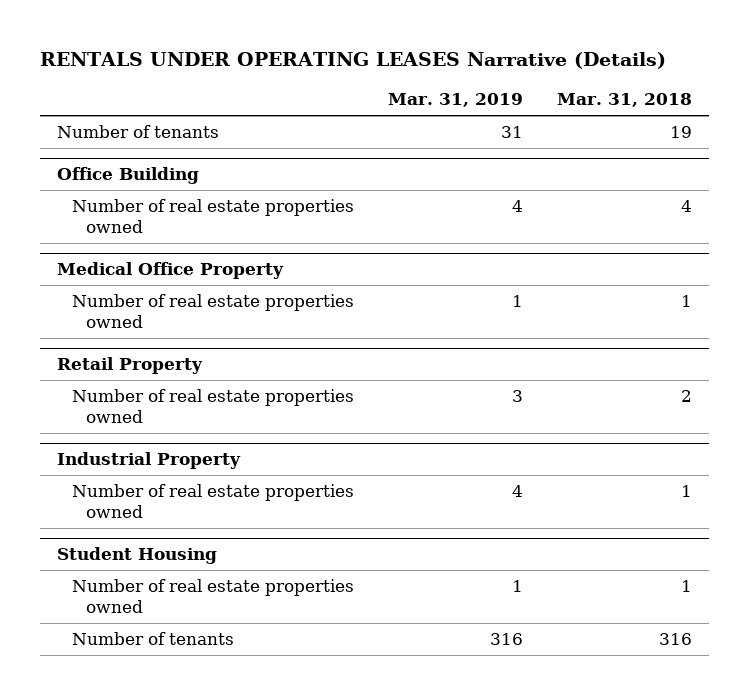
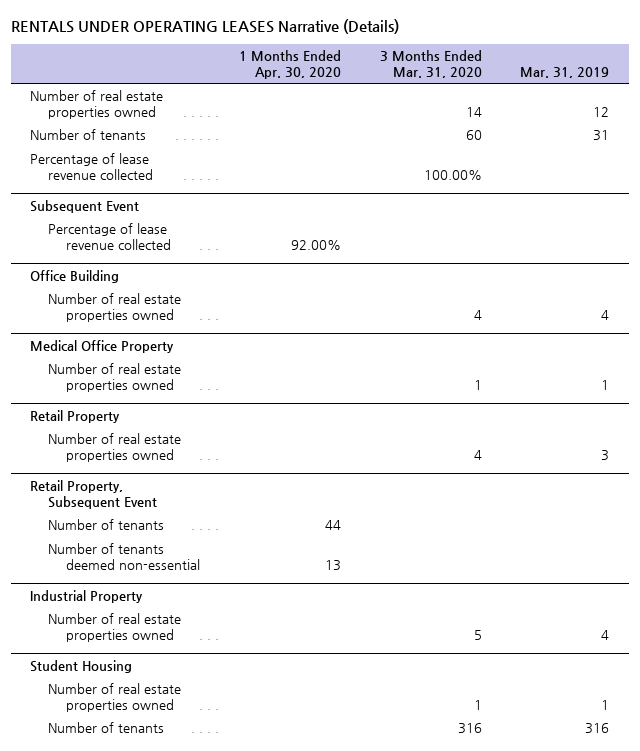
[557,93,693,108] Mar. 31, 2018 -> none
none -> [238,50,341,80] 1 Months Ended Apr. 30, 2020
none -> [379,50,482,79] 3 Months Ended Mar. 31, 2020
none -> [30,90,164,120] Number of real estate properties owned
none -> [30,153,153,181] Percentage of lease revenue collected
none -> [30,200,140,214] Subsequent Event
none -> [47,223,171,251] Percentage of lease revenue collected
none -> [30,480,157,509] Retail Property, Subsequent Event
none -> [47,519,164,531] Number of tenants
none -> [47,543,200,571] Number of tenants deemed non-essential

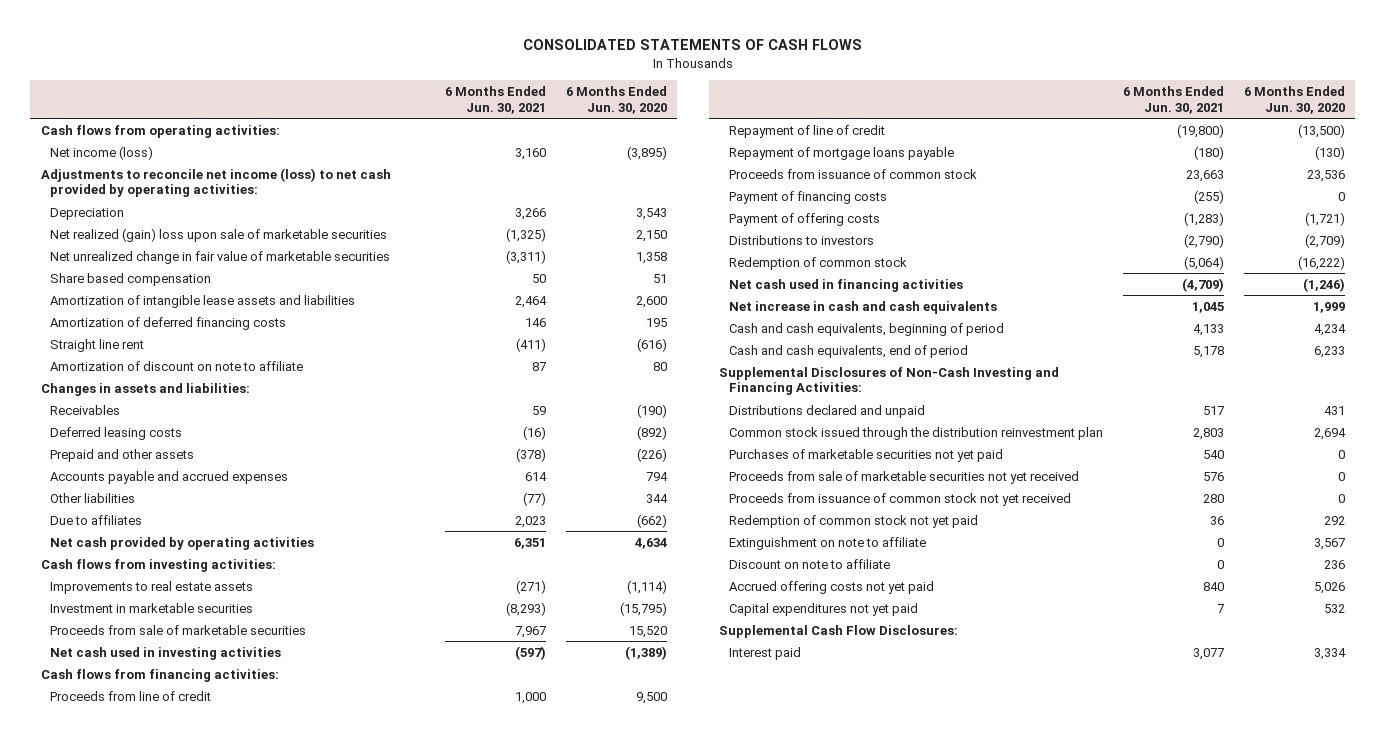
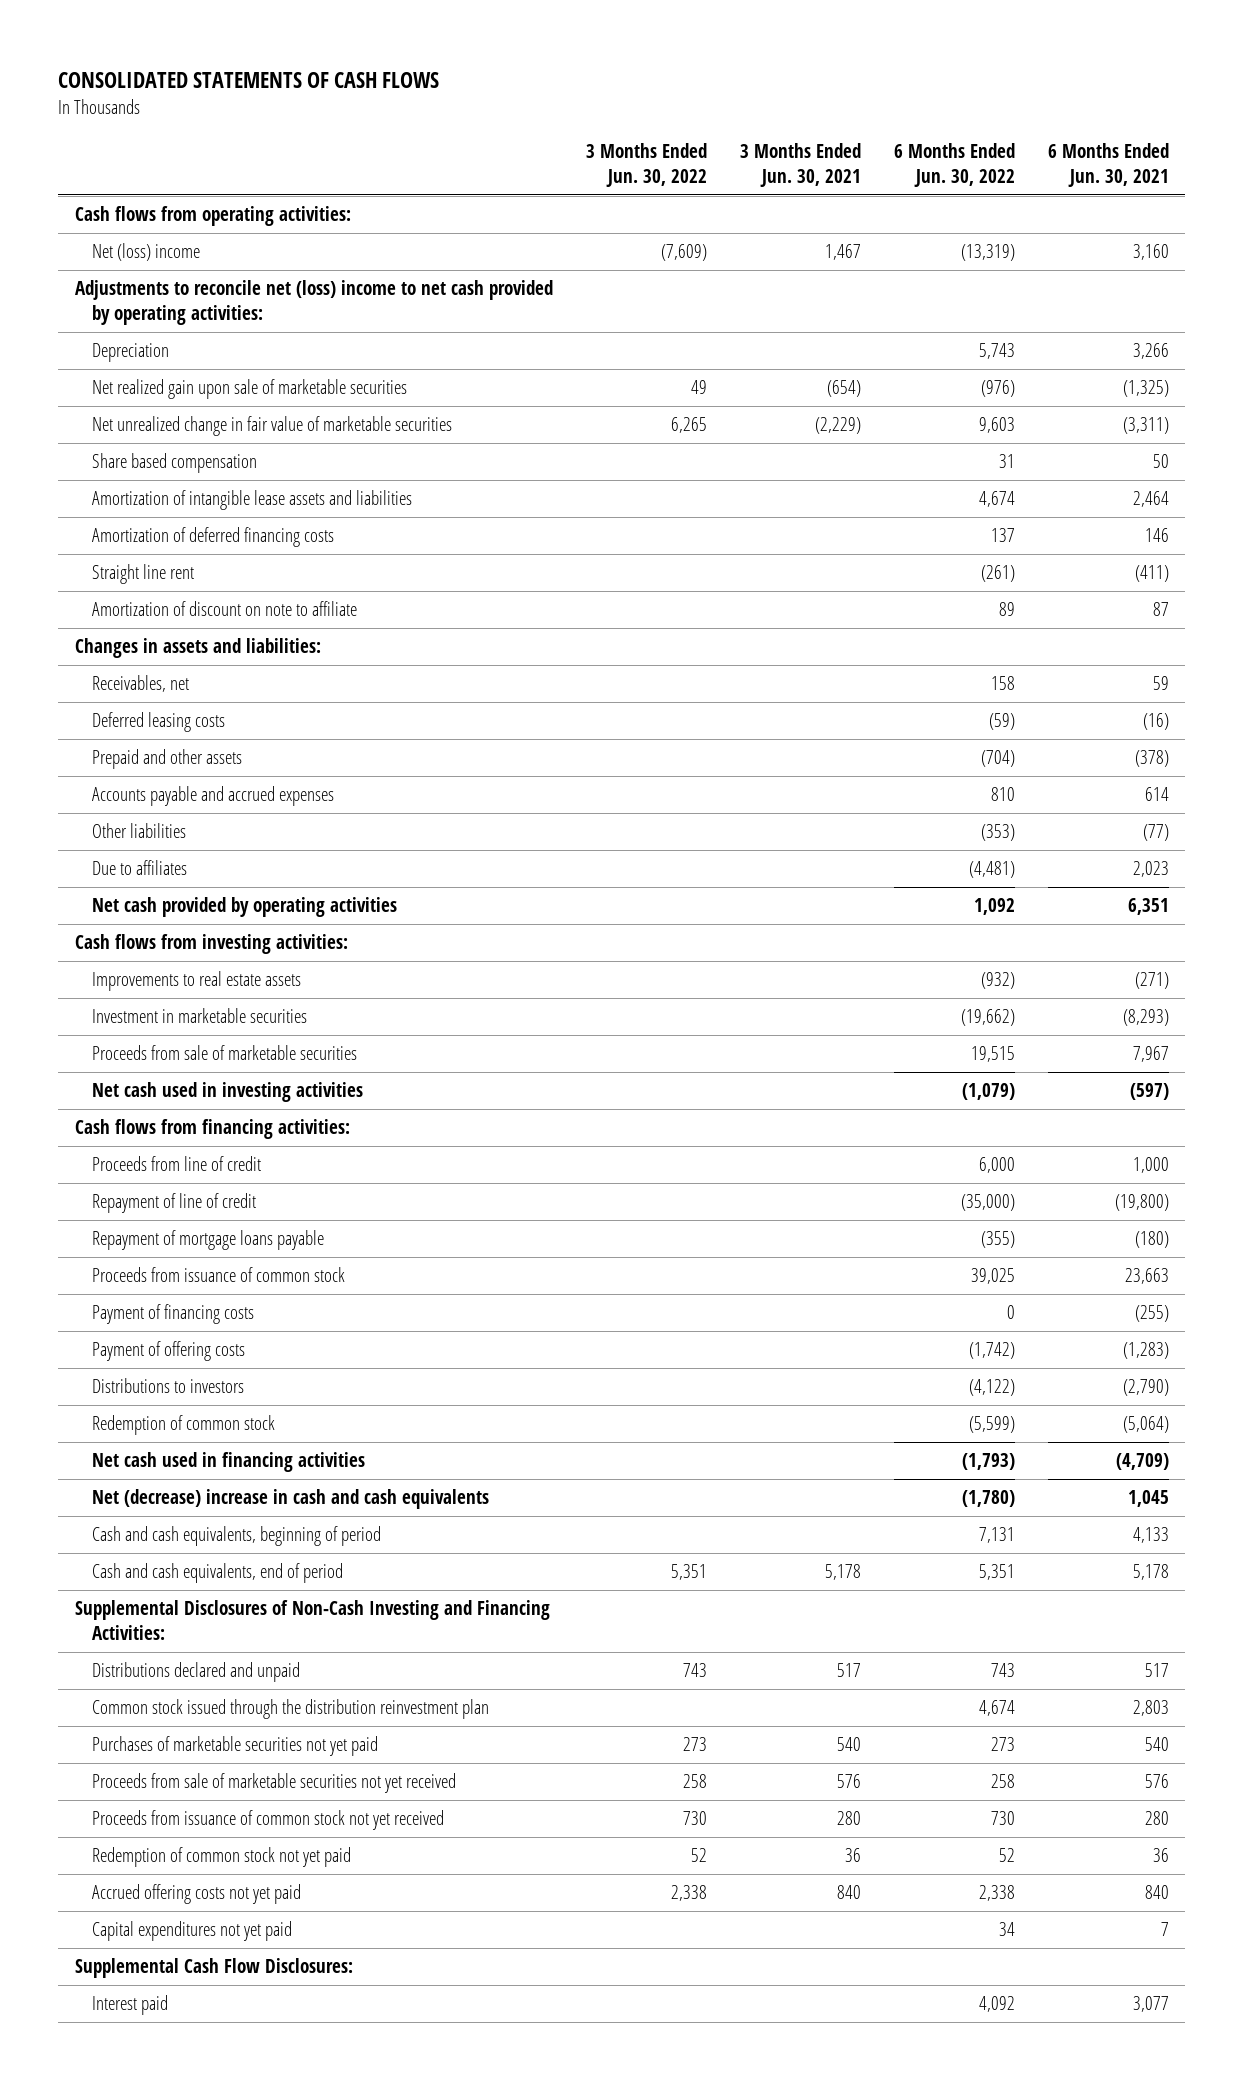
[565,86,667,114] 6 Months Ended Jun. 30, 2020 -> none
none -> [585,143,707,188] 3 Months Ended Jun. 30, 2022
none -> [739,143,861,188] 3 Months Ended Jun. 30, 2021
none -> [893,143,1015,188] 6 Months Ended Jun. 30, 2022
[50,145,154,160] Net income (loss) -> [92,243,201,262] Net (loss) income
[40,167,391,198] Adjustments to reconcile net income (loss) to net cash provided by operating activities: -> [74,280,553,326] Adjustments to reconcile net (loss) income to net cash provided by operating activities:
[50,227,388,242] Net realized (gain) loss upon sale of marketable securities -> [92,379,408,400] Net realized gain upon sale of marketable securities
[50,404,121,415] Receivables -> [92,675,190,693] Receivables, net
[728,300,997,314] Net increase in cash and cash equivalents -> [92,1489,490,1510] Net (decrease) increase in cash and cash equivalents
[728,536,926,550] Extinguishment on note to affiliate -> none
[728,558,890,569] Discount on note to affiliate -> none

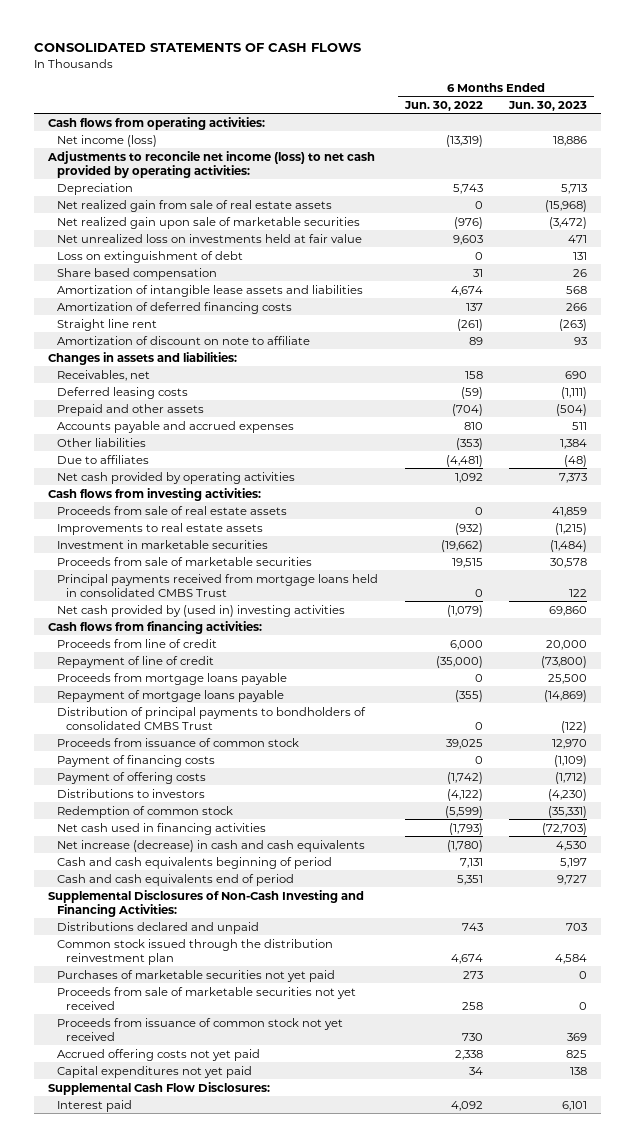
[585,143,707,188] 3 Months Ended Jun. 30, 2022 -> none
[739,143,861,188] 3 Months Ended Jun. 30, 2021 -> none
[1047,143,1169,188] 6 Months Ended Jun. 30, 2021 -> none
none -> [508,100,588,111] Jun. 30, 2023
[92,243,201,262] Net (loss) income -> [56,134,157,147] Net income (loss)
[74,280,553,326] Adjustments to reconcile net (loss) income to net cash provided by operating activities: -> [46,150,375,178] Adjustments to reconcile net income (loss) to net cash provided by operating activities:
none -> [56,199,332,212] Net realized gain from sale of real estate assets
[92,416,453,437] Net unrealized change in fair value of marketable securities -> [56,233,362,243] Net unrealized loss on investments held at fair value
none -> [56,250,243,263] Loss on extinguishment of debt
none -> [56,505,287,515] Proceeds from sale of real estate assets
none -> [56,573,378,597] Principal payments received from mortgage loans held in consolidated CMBS Trust
[92,1082,364,1103] Net cash used in investing activities -> [56,604,345,617] Net cash provided by (used in) investing activities
none -> [56,672,287,685] Proceeds from mortgage loans payable
none -> [56,706,366,730] Distribution of principal payments to bondholders of consolidated CMBS Trust
[92,1489,490,1510] Net (decrease) increase in cash and cash equivalents -> [56,839,365,852] Net increase (decrease) in cash and cash equivalents
[92,1526,382,1547] Cash and cash equivalents, beginning of period -> [56,856,332,869] Cash and cash equivalents beginning of period
[92,1563,344,1584] Cash and cash equivalents, end of period -> [56,873,294,886] Cash and cash equivalents end of period
[92,1847,352,1868] Redemption of common stock not yet paid -> none

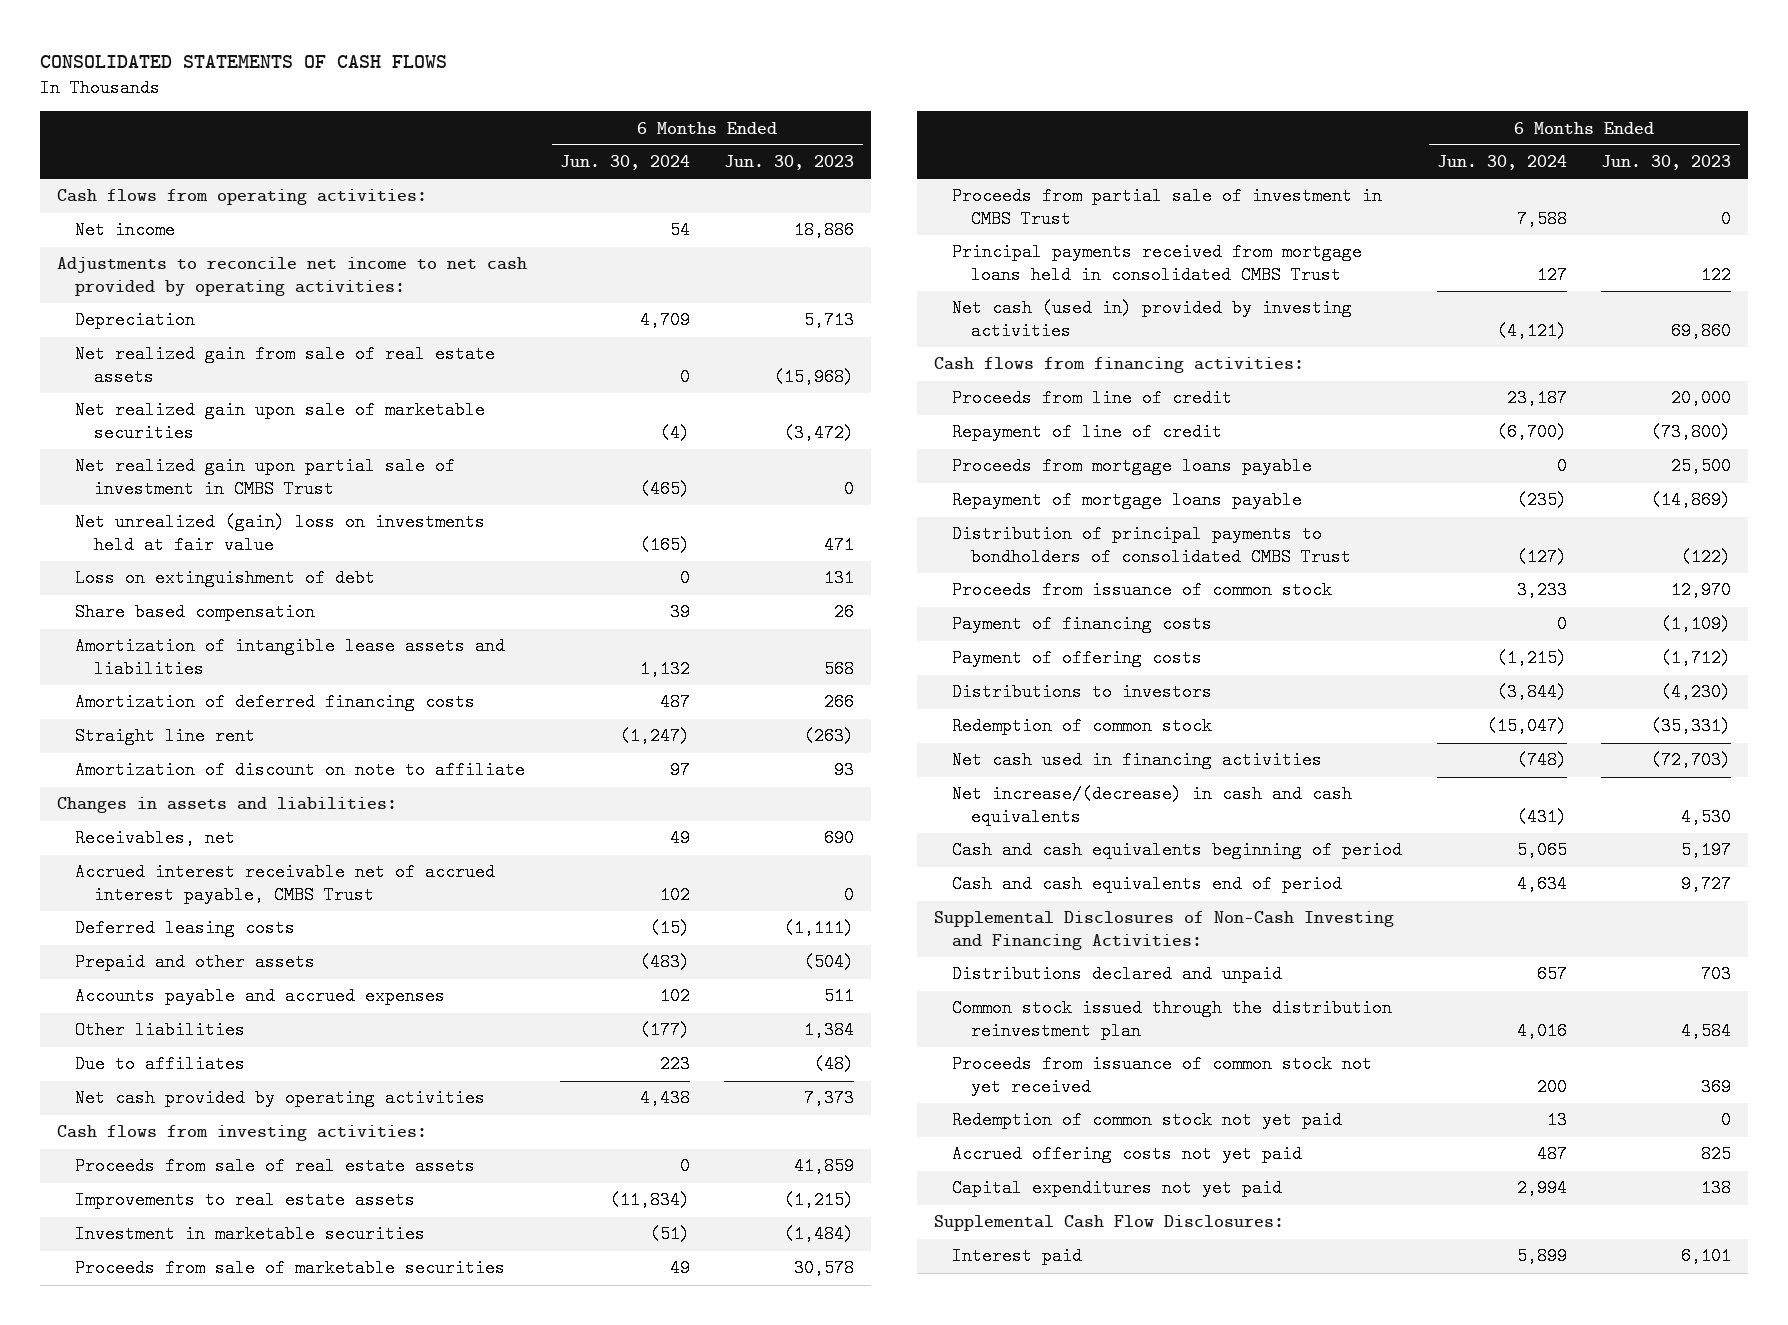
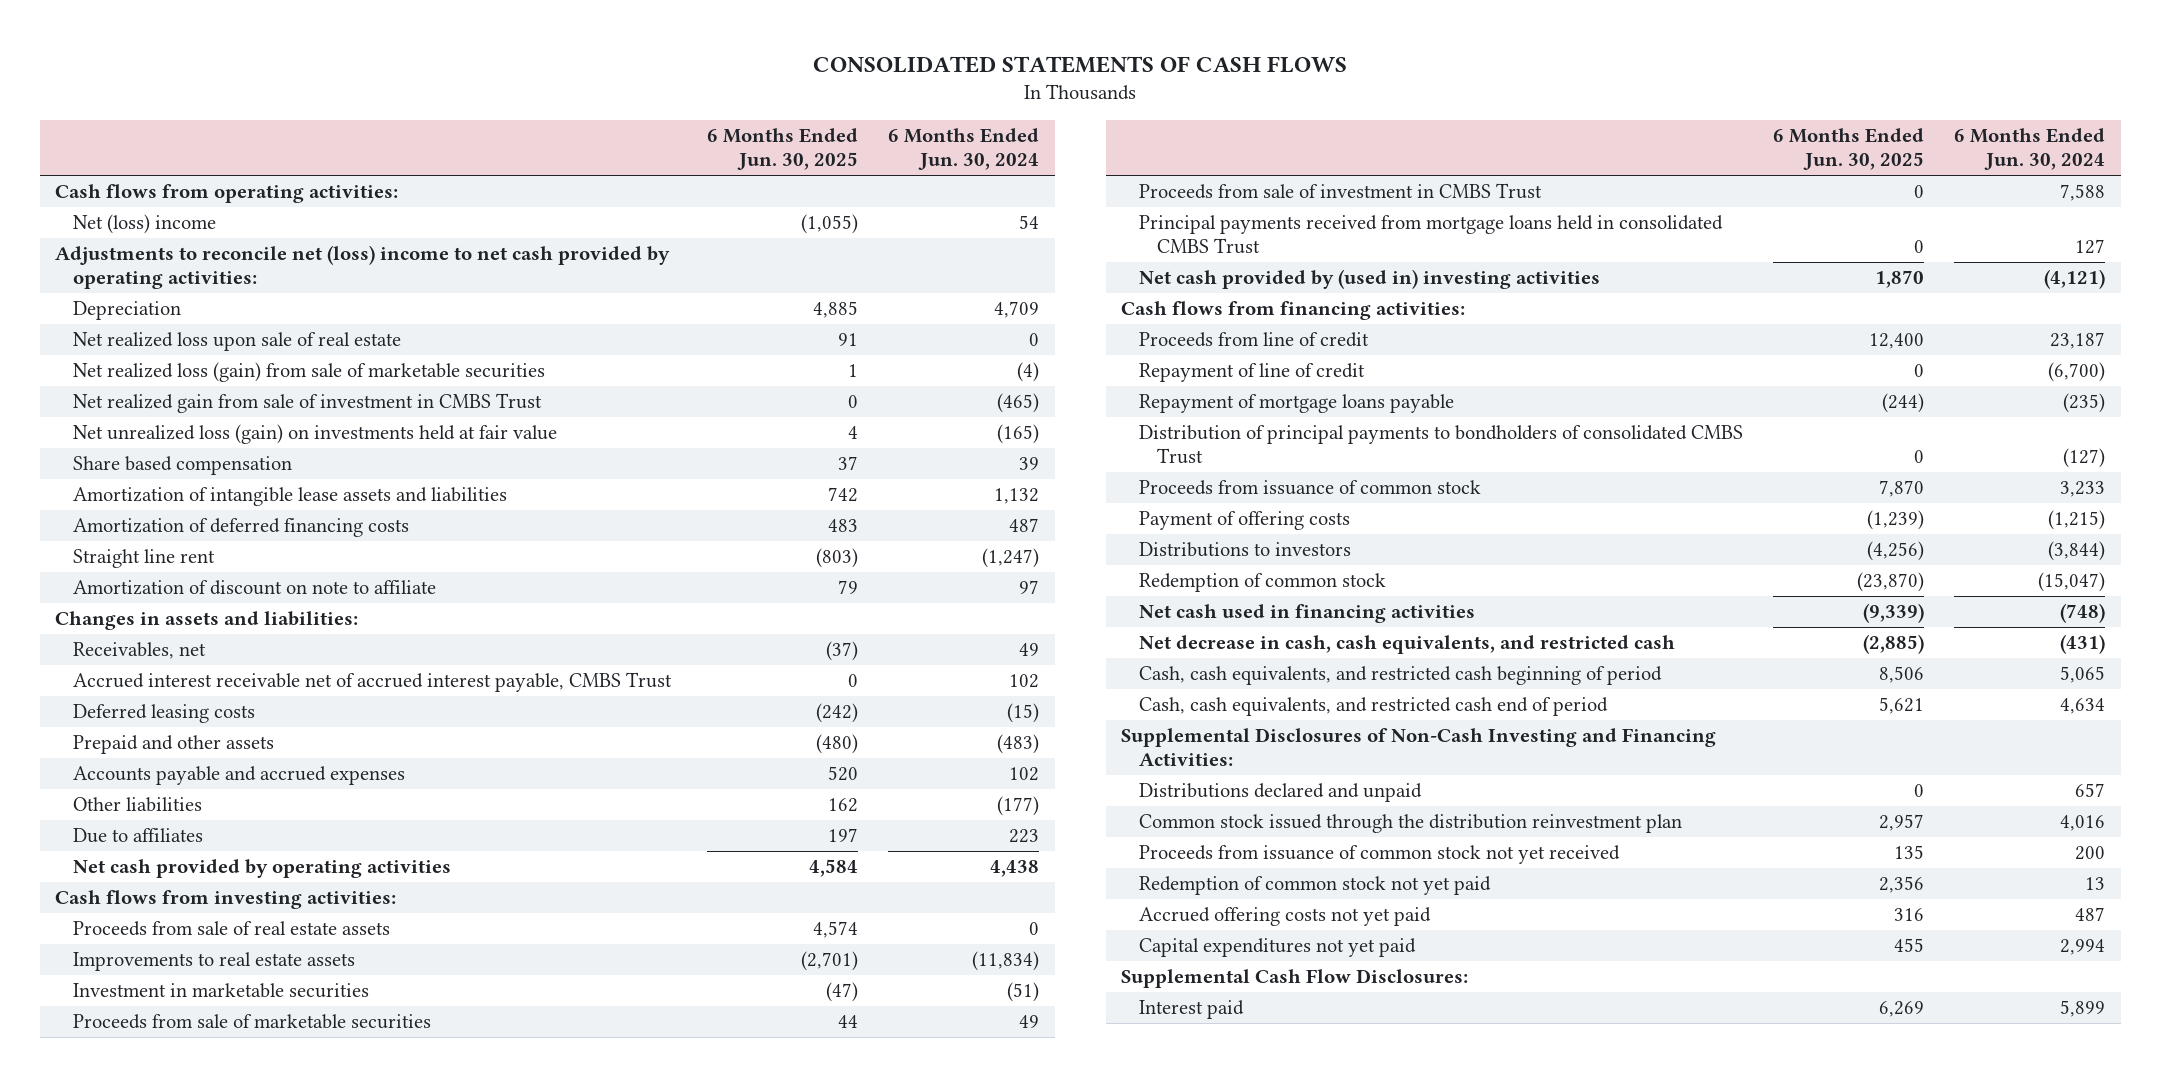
[724,155,855,171] Jun. 30, 2023 -> none
none -> [707,128,859,171] 6 Months Ended Jun. 30, 2025
[75,221,176,240] Net income -> [72,214,216,235] Net (loss) income
[56,257,527,296] Adjustments to reconcile net income to net cash provided by operating activities: -> [54,245,670,290] Adjustments to reconcile net (loss) income to net cash provided by operating activities:
[75,569,376,588] Loss on extinguishment of debt -> none
[75,345,496,386] Net realized gain from sale of real estate assets -> [72,332,401,352] Net realized loss upon sale of real estate
[75,401,486,442] Net realized gain upon sale of marketable securities -> [72,362,545,383] Net realized loss (gain) from sale of marketable securities
[75,457,456,498] Net realized gain upon partial sale of investment in CMBS Trust -> [72,393,542,414] Net realized gain from sale of investment in CMBS Trust
[75,513,486,554] Net unrealized (gain) loss on investments held at fair value -> [72,424,557,445] Net unrealized loss (gain) on investments held at fair value
[952,187,1383,228] Proceeds from partial sale of investment in CMBS Trust -> [1138,183,1542,200] Proceeds from sale of investment in CMBS Trust
[952,299,1353,340] Net cash (used in) provided by investing activities -> [1138,269,1600,290] Net cash provided by (used in) investing activities
[952,457,1313,476] Proceeds from mortgage loans payable -> none
[952,615,1213,634] Payment of financing costs -> none
[952,785,1353,826] Net increase/(decrease) in cash and cash equivalents -> [1138,635,1675,655] Net decrease in cash, cash equivalents, and restricted cash
[952,841,1403,860] Cash and cash equivalents beginning of period -> [1138,666,1662,686] Cash, cash equivalents, and restricted cash beginning of period
[952,875,1343,894] Cash and cash equivalents end of period -> [1138,697,1608,717] Cash, cash equivalents, and restricted cash end of period

